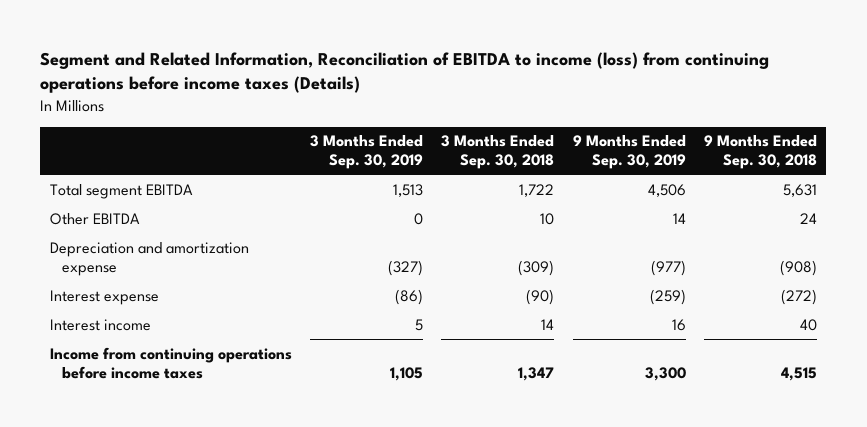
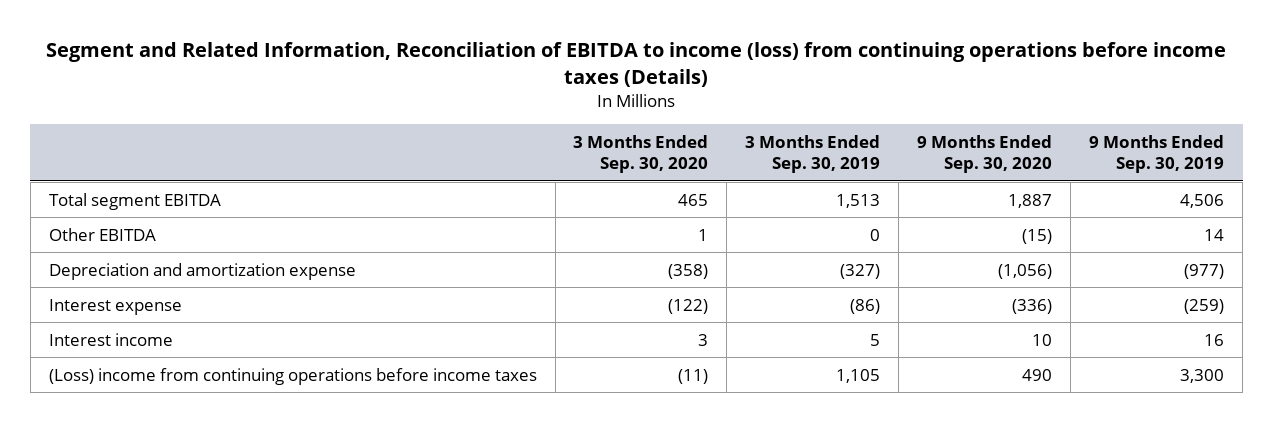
[441,135,555,170] 3 Months Ended Sep. 30, 2018 -> none
[704,135,818,170] 9 Months Ended Sep. 30, 2018 -> none
none -> [573,134,709,174] 3 Months Ended Sep. 30, 2020
none -> [917,134,1053,174] 9 Months Ended Sep. 30, 2020
[49,346,292,379] Income from continuing operations before income taxes -> [48,367,537,385] (Loss) income from continuing operations before income taxes

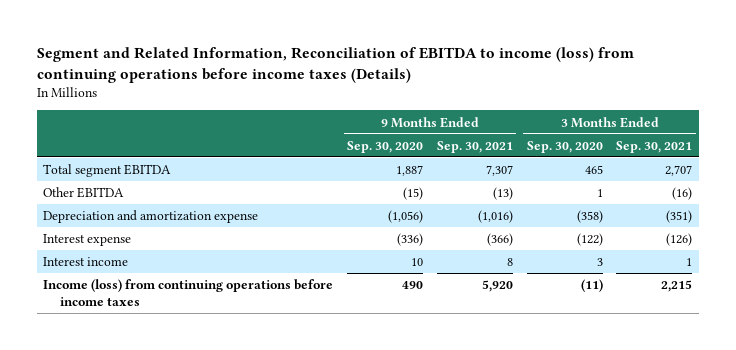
[745,134,881,174] 3 Months Ended Sep. 30, 2019 -> none
[1089,134,1225,174] 9 Months Ended Sep. 30, 2019 -> none
none -> [436,140,513,153] Sep. 30, 2021
none -> [616,140,693,153] Sep. 30, 2021
[48,367,537,385] (Loss) income from continuing operations before income taxes -> [43,279,334,307] Income (loss) from continuing operations before income taxes

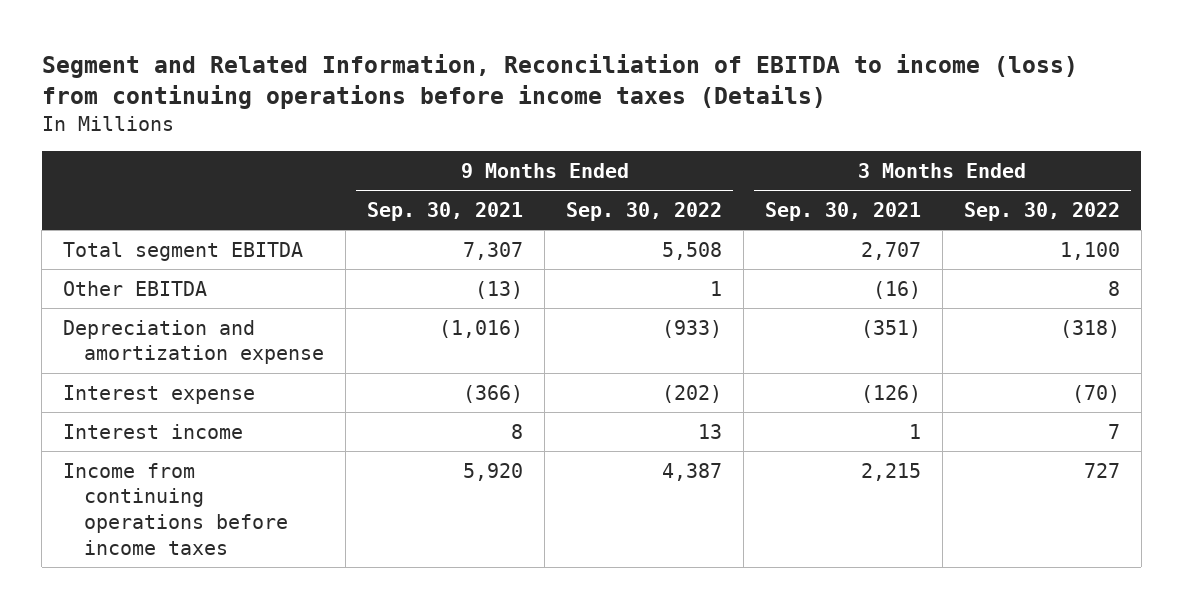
[347,140,424,153] Sep. 30, 2020 -> none
[526,140,603,153] Sep. 30, 2020 -> none
none -> [566,202,723,222] Sep. 30, 2022
none -> [963,202,1120,222] Sep. 30, 2022
[43,279,334,307] Income (loss) from continuing operations before income taxes -> [63,462,289,555] Income from continuing operations before income taxes

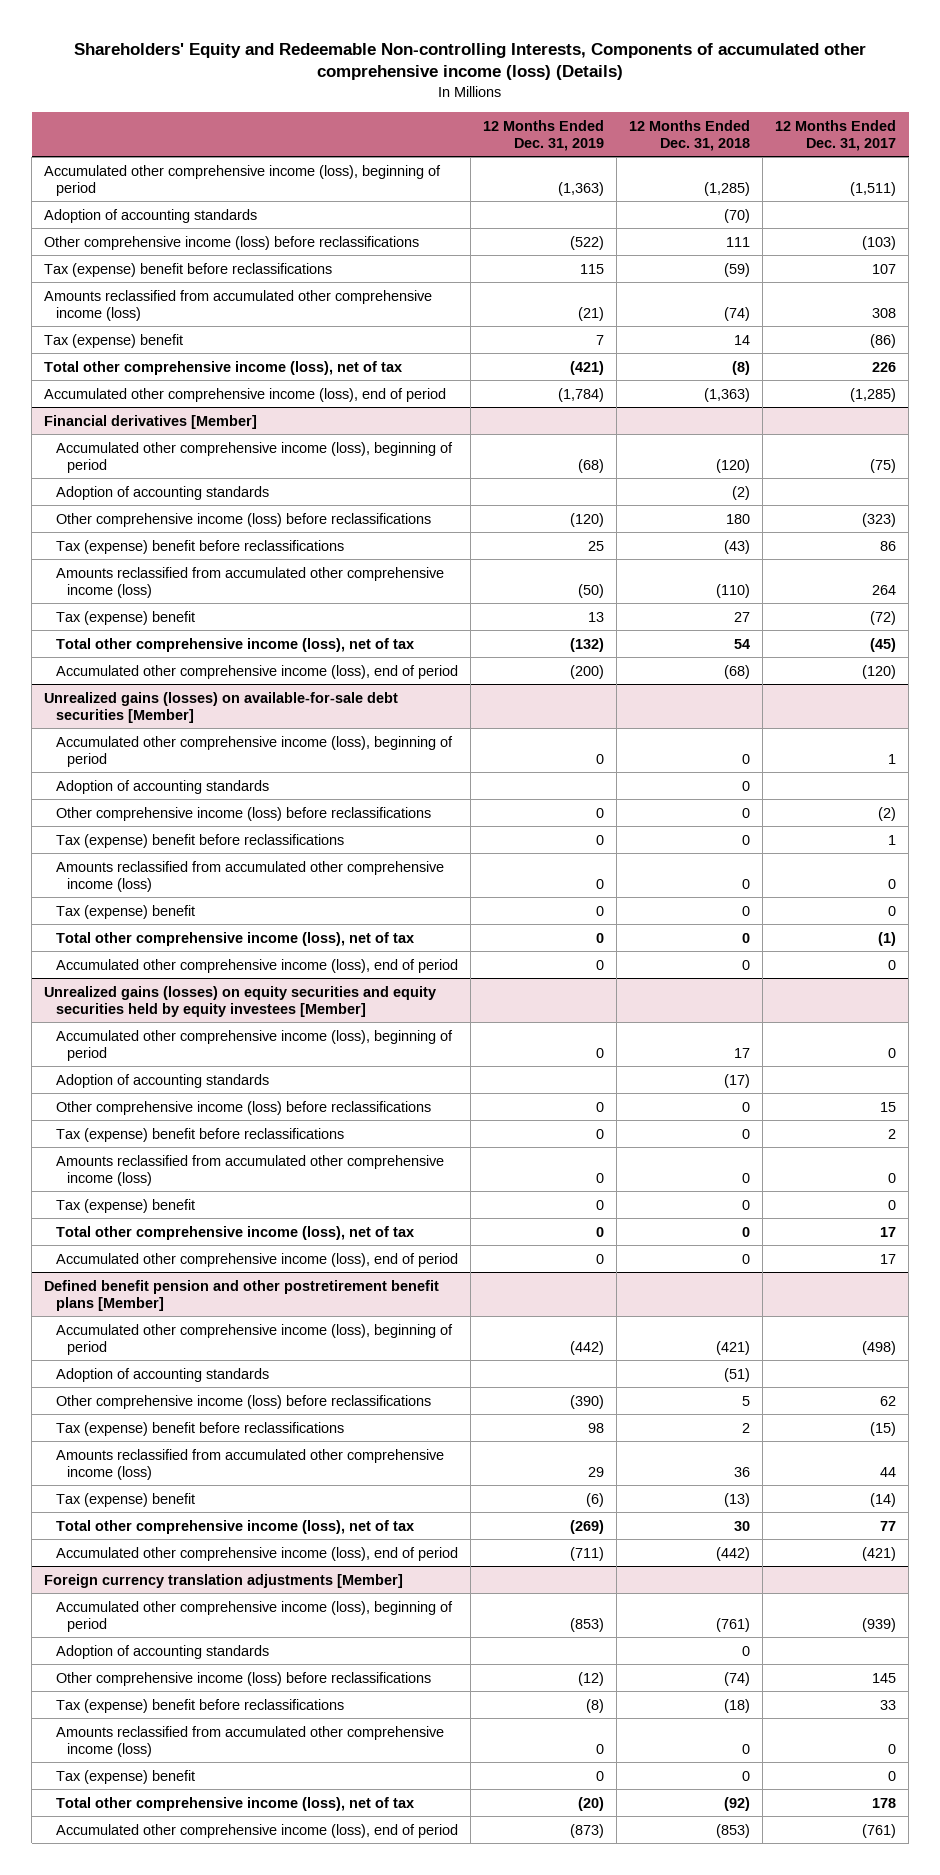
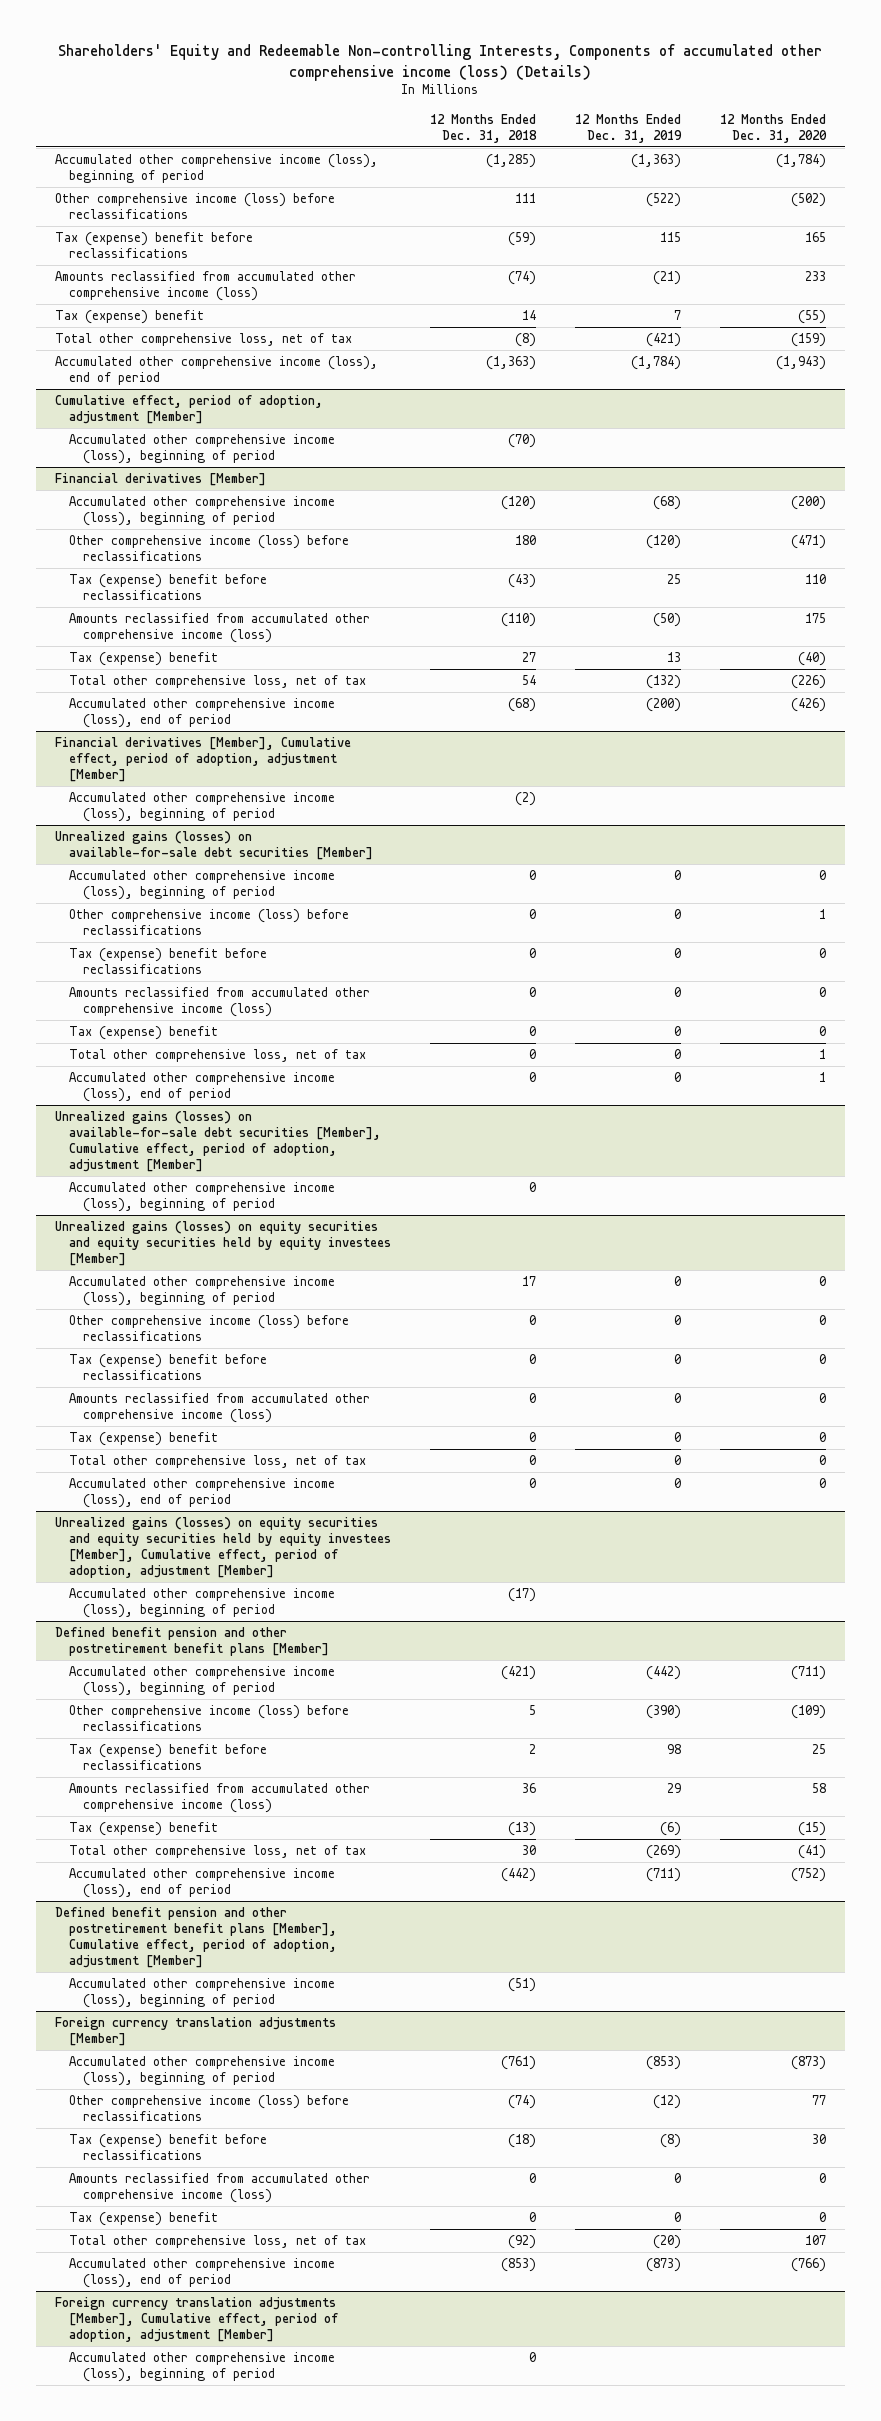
[775,119,897,151] 12 Months Ended Dec. 31, 2017 -> none
none -> [719,113,827,143] 12 Months Ended Dec. 31, 2020
[44,208,258,223] Adoption of accounting standards -> none
[44,360,403,375] Total other comprehensive income (loss), net of tax -> [55,333,353,347] Total other comprehensive loss, net of tax
none -> [55,395,324,425] Cumulative effect, period of adoption, adjustment [Member]
none -> [68,434,335,465] Accumulated other comprehensive income (loss), beginning of period
[55,485,269,500] Adoption of accounting standards -> none
[55,637,414,652] Total other comprehensive income (loss), net of tax -> [68,675,366,689] Total other comprehensive loss, net of tax
none -> [55,737,352,783] Financial derivatives [Member], Cumulative effect, period of adoption, adjustment [Member]
none -> [68,792,335,823] Accumulated other comprehensive income (loss), beginning of period
[55,779,269,794] Adoption of accounting standards -> none
[55,931,414,946] Total other comprehensive income (loss), net of tax -> [68,1049,366,1063] Total other comprehensive loss, net of tax
none -> [55,1111,381,1173] Unrealized gains (losses) on available-for-sale debt securities [Member], Cumulative effect, period of adoption, adjustment [Member]
none -> [68,1182,335,1213] Accumulated other comprehensive income (loss), beginning of period
[55,1073,269,1088] Adoption of accounting standards -> none
[55,1225,414,1240] Total other comprehensive income (loss), net of tax -> [68,1455,366,1469] Total other comprehensive loss, net of tax
none -> [55,1517,391,1579] Unrealized gains (losses) on equity securities and equity securities held by equity investees [Member], Cumulative effect, period of adoption, adjustment [Member]
none -> [68,1588,335,1619] Accumulated other comprehensive income (loss), beginning of period
[55,1367,269,1382] Adoption of accounting standards -> none
[55,1519,414,1534] Total other comprehensive income (loss), net of tax -> [68,1845,366,1859] Total other comprehensive loss, net of tax
none -> [55,1907,337,1969] Defined benefit pension and other postretirement benefit plans [Member], Cumulative effect, period of adoption, adjustment [Member]
none -> [68,1978,335,2009] Accumulated other comprehensive income (loss), beginning of period
[55,1644,269,1659] Adoption of accounting standards -> none
[55,1796,414,1811] Total other comprehensive income (loss), net of tax -> [68,2235,366,2249] Total other comprehensive loss, net of tax
none -> [55,2297,338,2343] Foreign currency translation adjustments [Member], Cumulative effect, period of adoption, adjustment [Member]
none -> [68,2352,335,2383] Accumulated other comprehensive income (loss), beginning of period

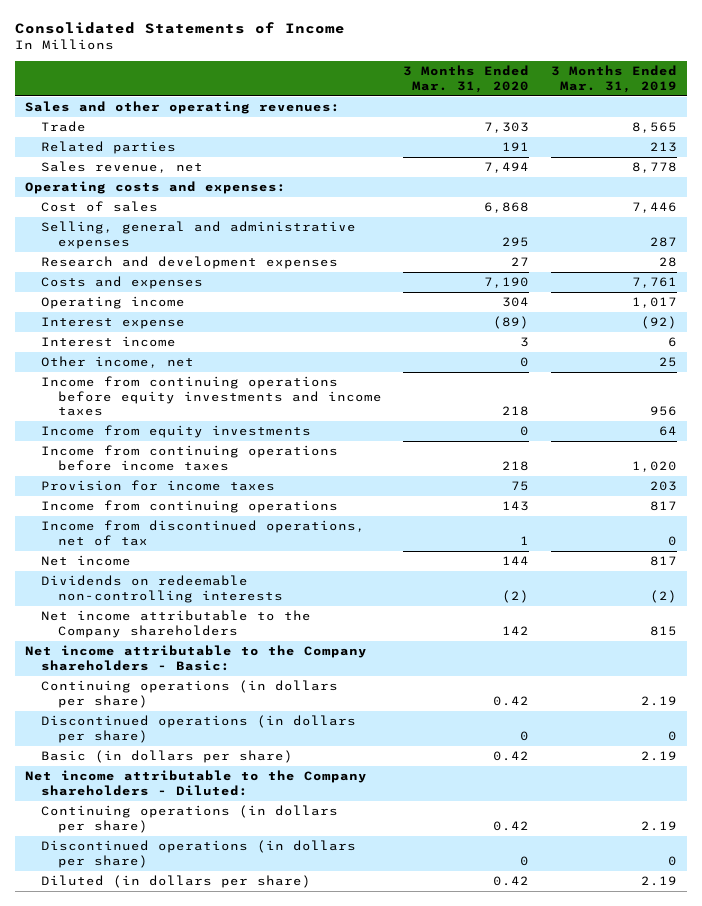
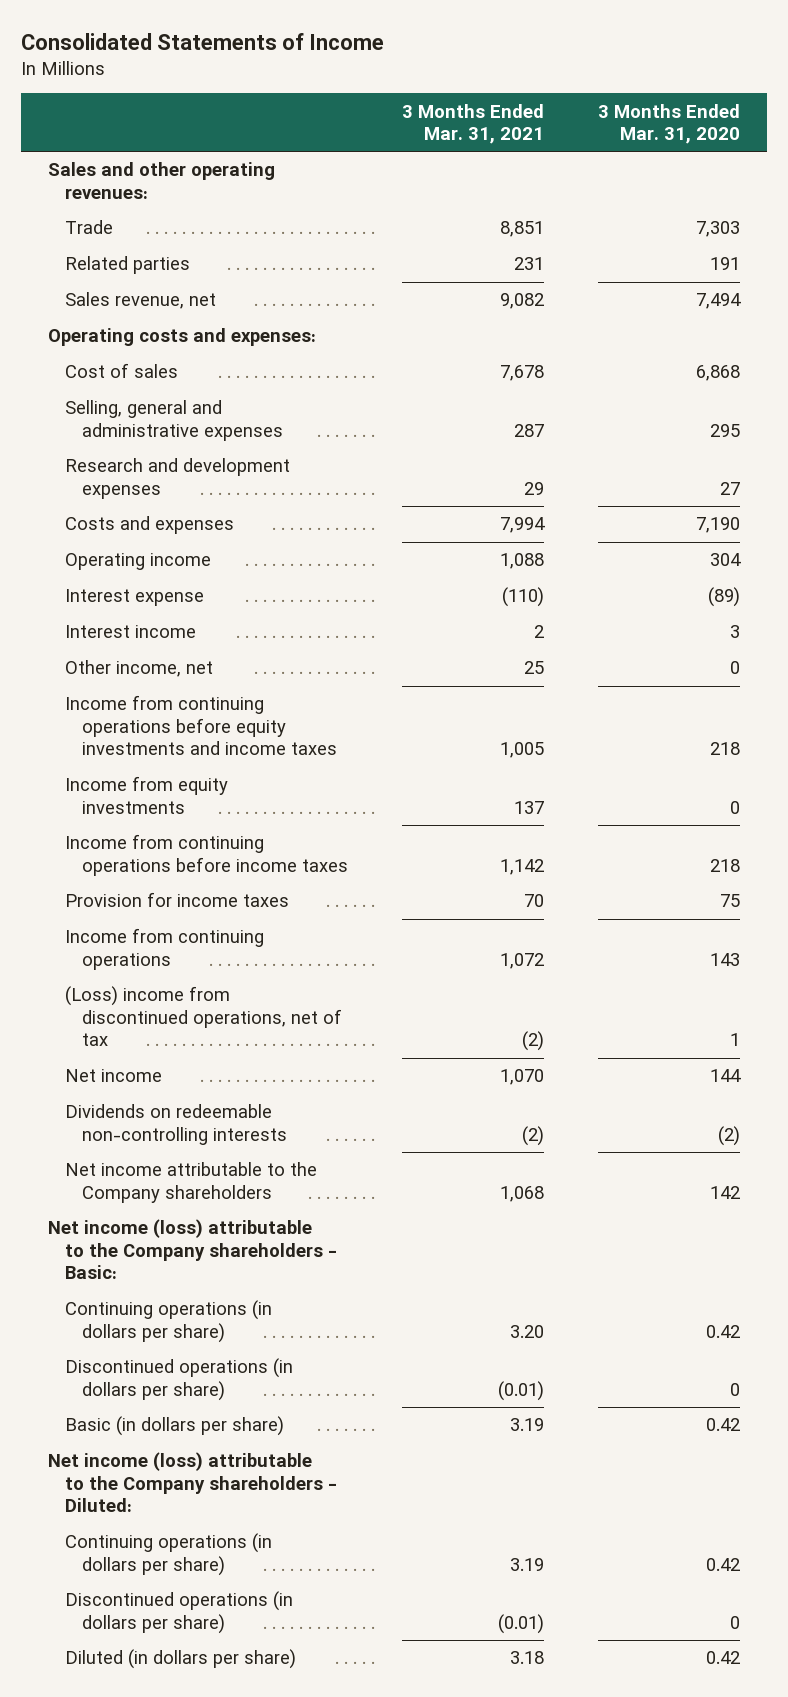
[550,65,677,93] 3 Months Ended Mar. 31, 2019 -> none
none -> [401,103,544,144] 3 Months Ended Mar. 31, 2021
[41,520,366,546] Income from discontinued operations, net of tax -> [64,986,342,1047] (Loss) income from discontinued operations, net of tax
[25,645,368,671] Net income attributable to the Company shareholders - Basic: -> [48,1219,337,1280] Net income (loss) attributable to the Company shareholders - Basic:
[25,770,368,796] Net income attributable to the Company shareholders - Diluted: -> [48,1452,337,1513] Net income (loss) attributable to the Company shareholders - Diluted:

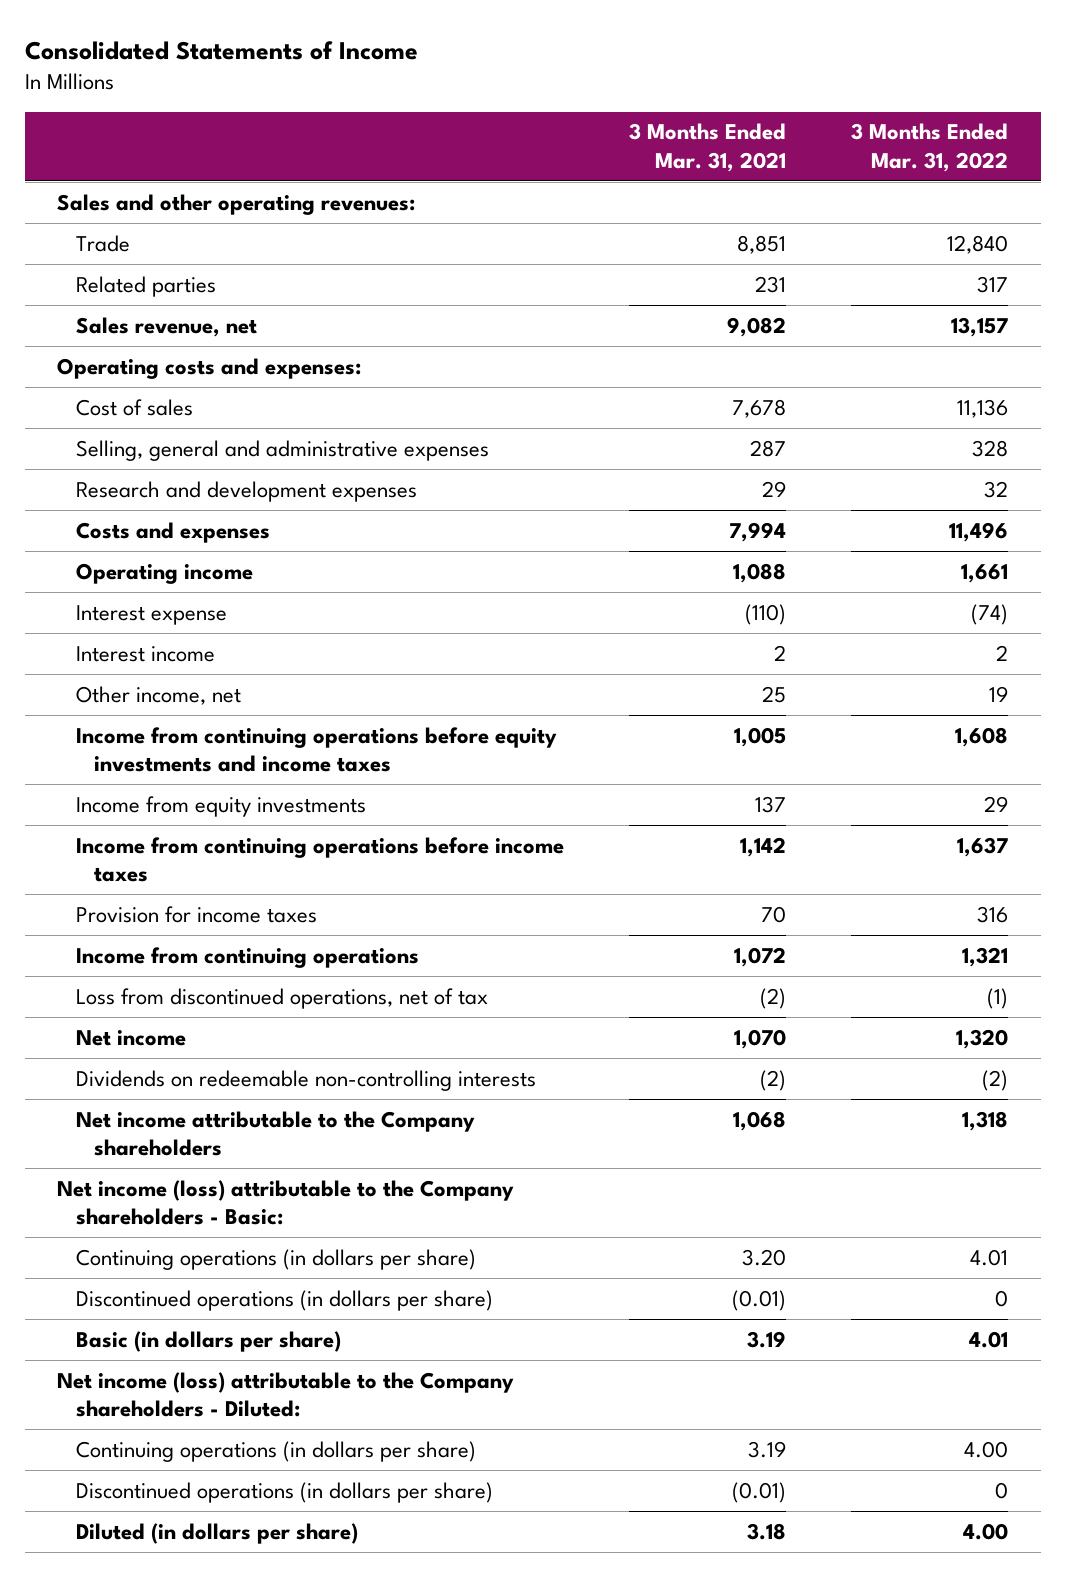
[598,103,741,144] 3 Months Ended Mar. 31, 2020 -> none
none -> [851,123,1009,172] 3 Months Ended Mar. 31, 2022
[64,986,342,1047] (Loss) income from discontinued operations, net of tax -> [75,987,488,1009] Loss from discontinued operations, net of tax

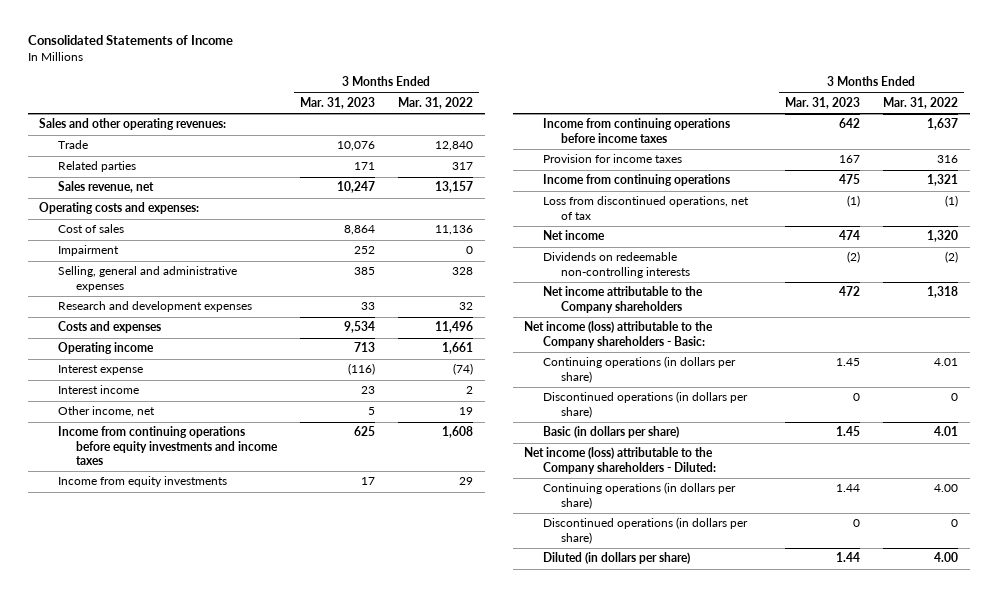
[629,123,787,172] 3 Months Ended Mar. 31, 2021 -> none
none -> [299,97,375,110] Mar. 31, 2023
none -> [57,245,119,257] Impairment

